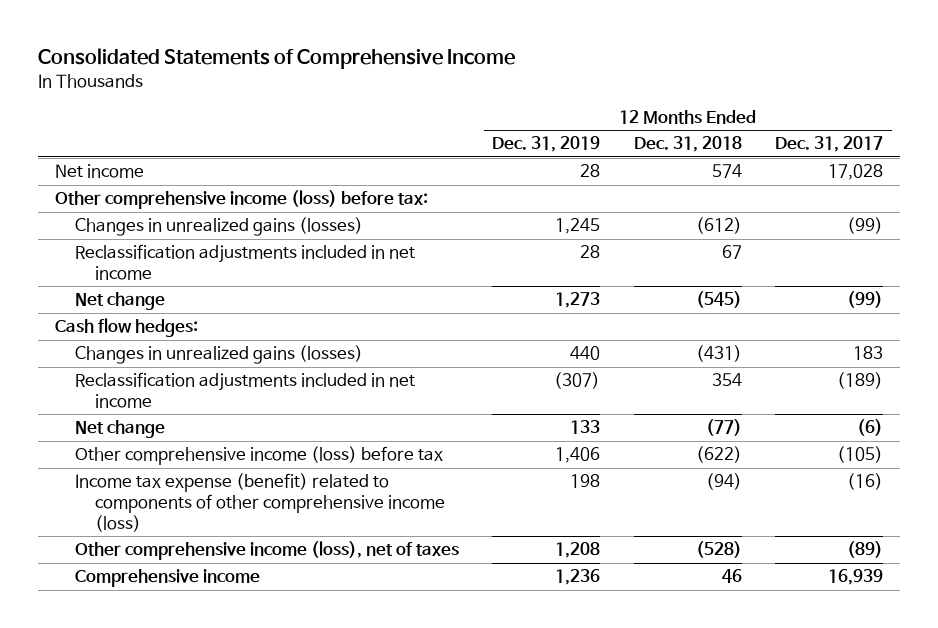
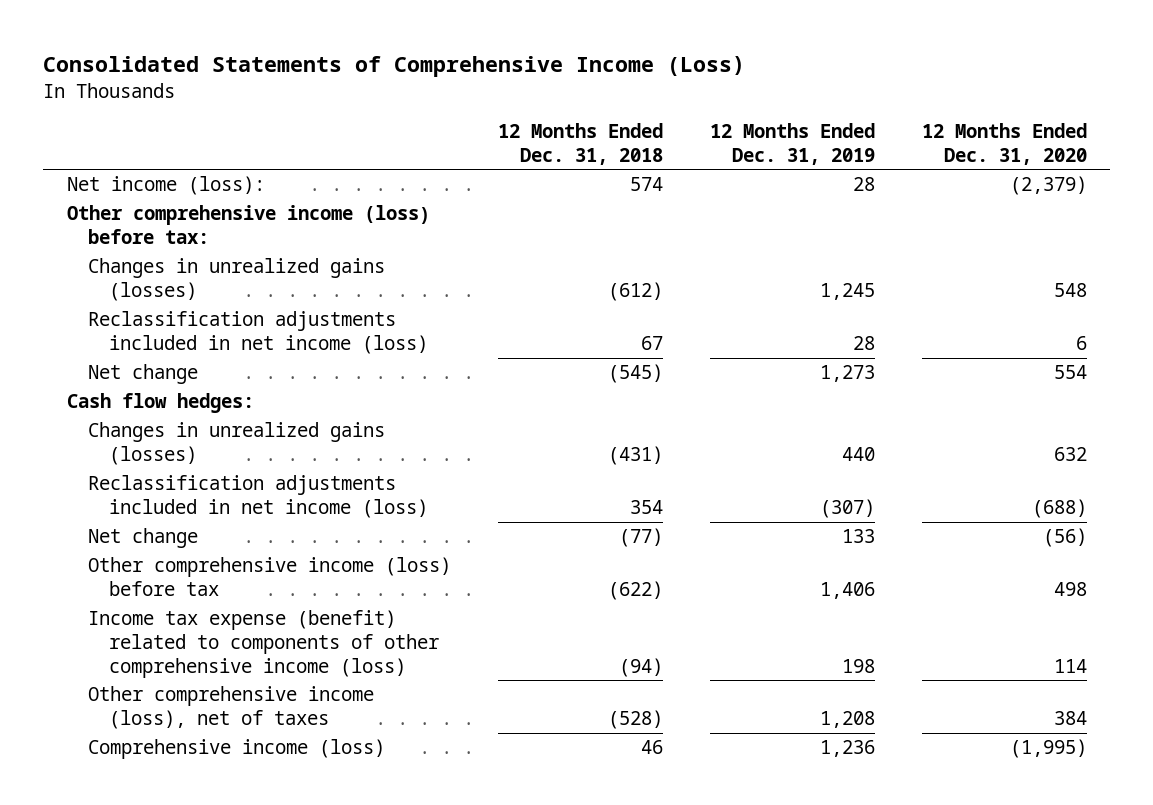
[37,47,515,69] Consolidated Statements of Comprehensive Income -> [43,56,746,78] Consolidated Statements of Comprehensive Income (Loss)
[775,136,884,153] Dec. 31, 2017 -> none
none -> [921,122,1087,165] 12 Months Ended Dec. 31, 2020
[54,164,144,179] Net income -> [66,176,265,196] Net income (loss):
[74,244,415,281] Reclassification adjustments included in net income -> [87,311,428,355] Reclassification adjustments included in net income (loss)
[74,372,415,409] Reclassification adjustments included in net income -> [87,475,428,519] Reclassification adjustments included in net income (loss)
[74,569,260,588] Comprehensive income -> [87,739,385,760] Comprehensive income (loss)

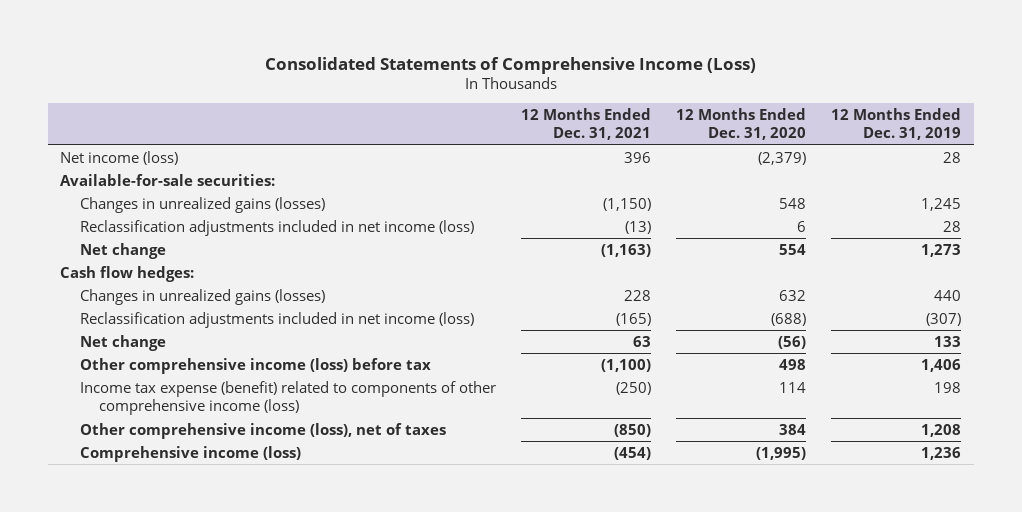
[497,122,663,165] 12 Months Ended Dec. 31, 2018 -> none
none -> [520,108,651,141] 12 Months Ended Dec. 31, 2021
[66,176,265,196] Net income (loss): -> [60,150,179,165] Net income (loss)
[66,205,430,245] Other comprehensive income (loss) before tax: -> [60,173,276,186] Available-for-sale securities:

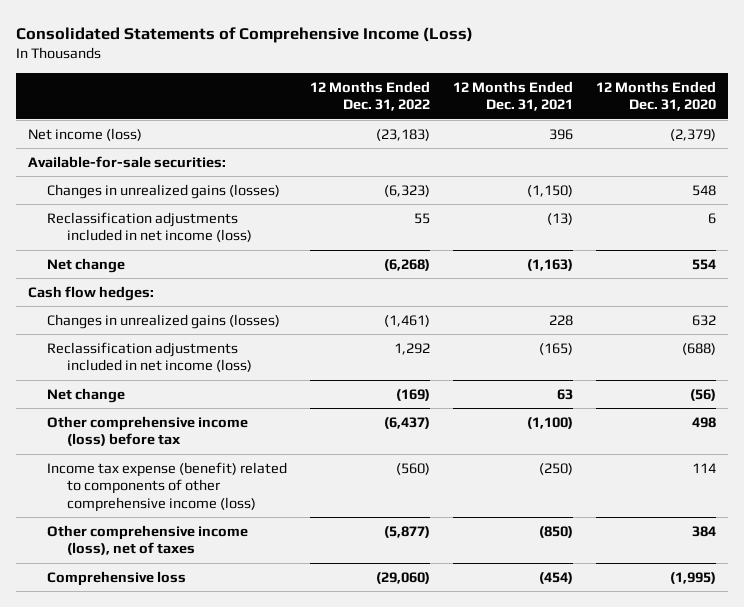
[831,108,962,141] 12 Months Ended Dec. 31, 2019 -> none
none -> [310,80,431,112] 12 Months Ended Dec. 31, 2022
[79,445,301,462] Comprehensive income (loss) -> [47,570,187,586] Comprehensive loss

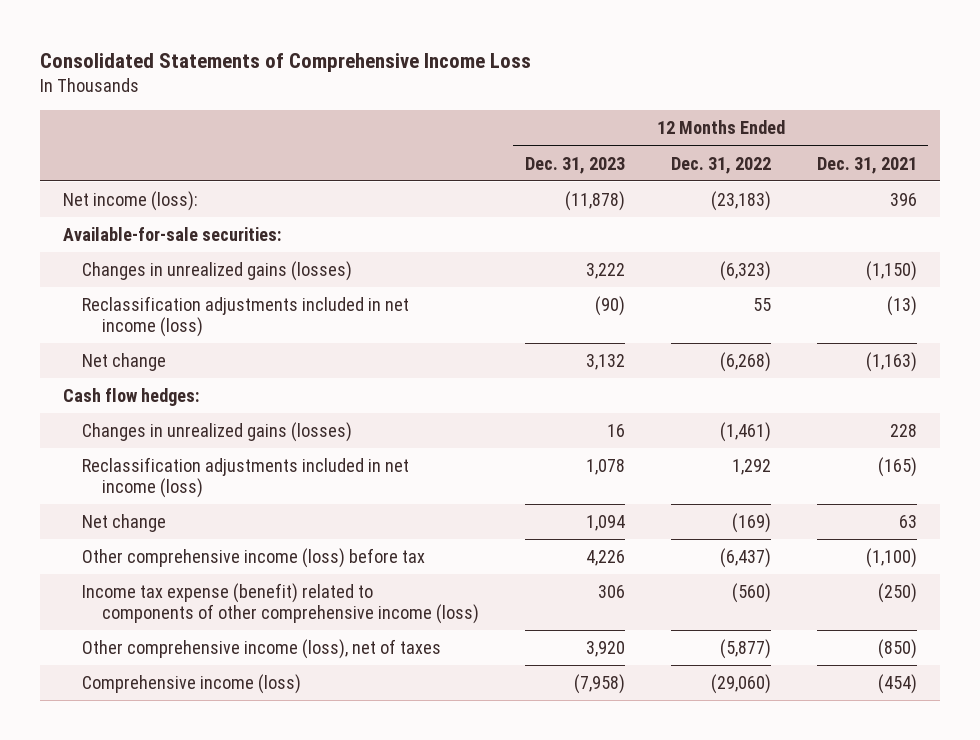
[16,26,474,43] Consolidated Statements of Comprehensive Income (Loss) -> [39,52,531,72] Consolidated Statements of Comprehensive Income Loss
[596,80,717,112] 12 Months Ended Dec. 31, 2020 -> none
none -> [524,156,625,174] Dec. 31, 2023
[27,127,142,141] Net income (loss) -> [63,190,199,211] Net income (loss):
[47,570,187,586] Comprehensive loss -> [82,673,302,694] Comprehensive income (loss)

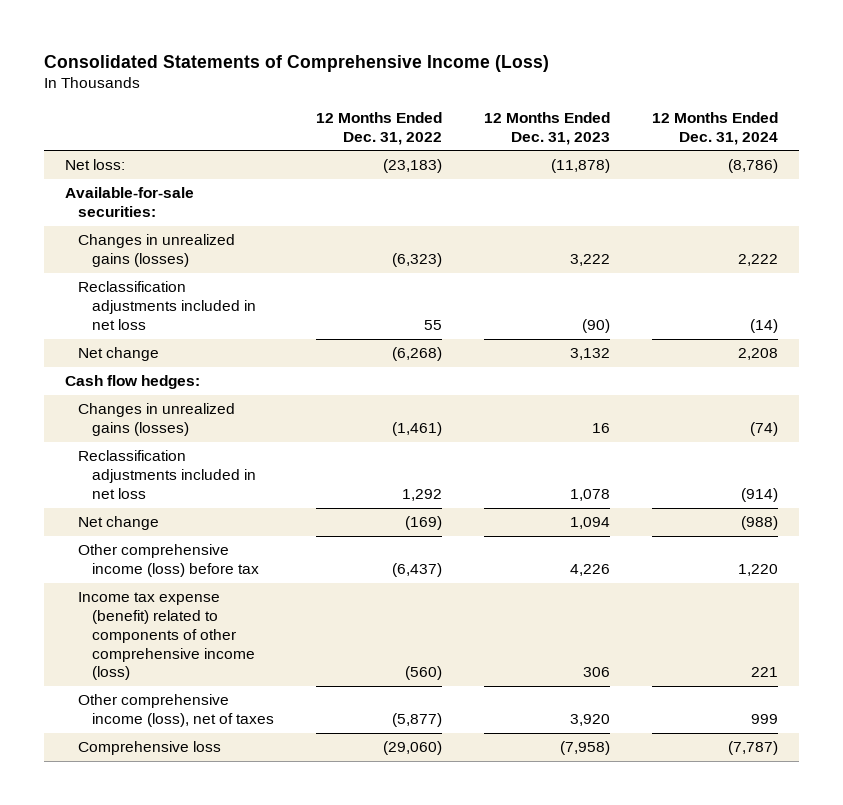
[39,52,531,72] Consolidated Statements of Comprehensive Income Loss -> [44,54,550,72] Consolidated Statements of Comprehensive Income (Loss)
[816,156,917,174] Dec. 31, 2021 -> none
none -> [651,111,778,145] 12 Months Ended Dec. 31, 2024
[63,190,199,211] Net income (loss): -> [65,159,126,171] Net loss:
[82,295,410,337] Reclassification adjustments included in net income (loss) -> [78,281,256,330] Reclassification adjustments included in net loss
[82,456,410,498] Reclassification adjustments included in net income (loss) -> [78,450,256,499] Reclassification adjustments included in net loss
[82,673,302,694] Comprehensive income (loss) -> [78,741,222,756] Comprehensive loss

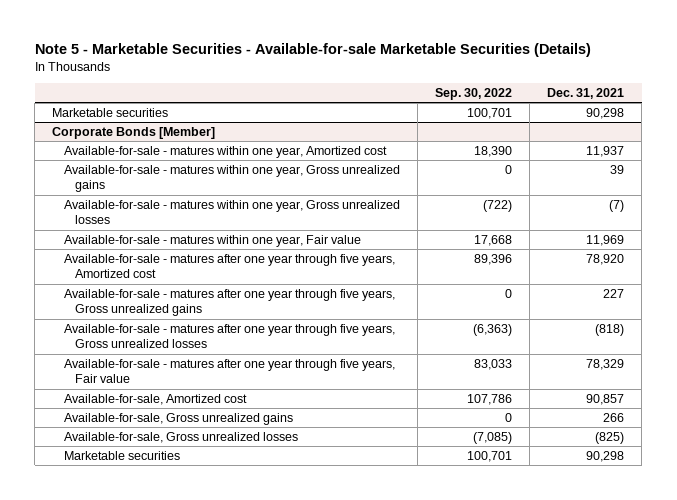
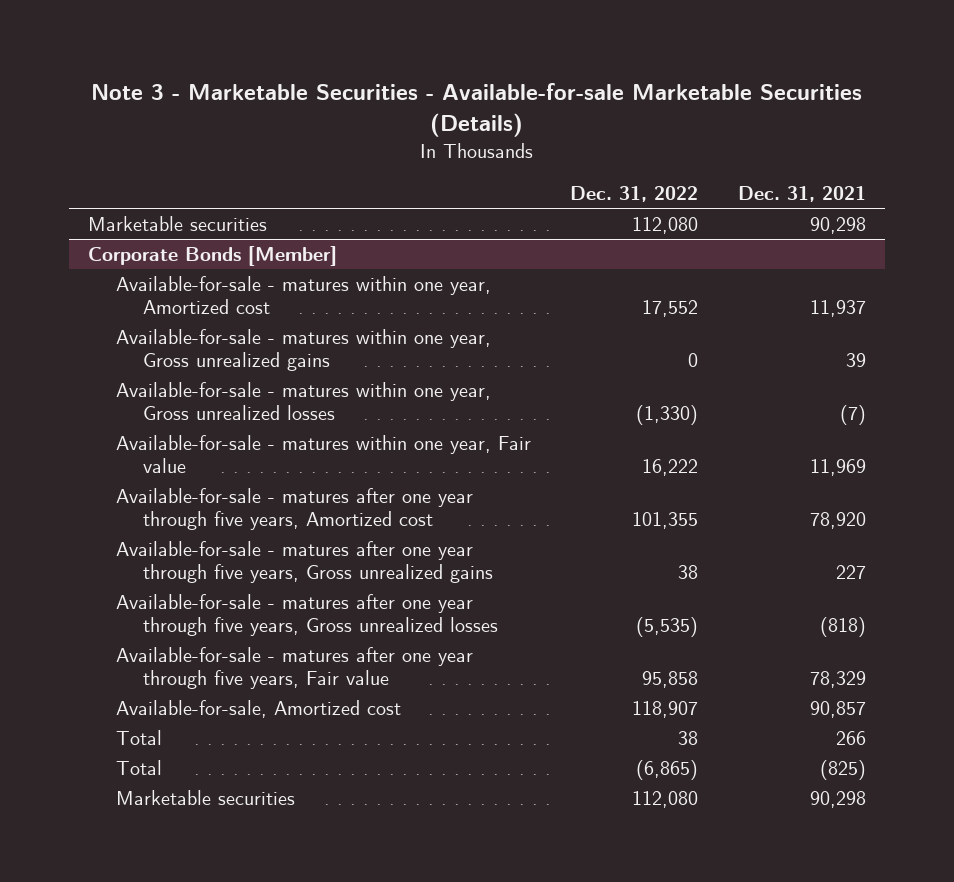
[34,43,591,58] Note 5 - Marketable Securities - Available-for-sale Marketable Securities (Details) -> [90,82,862,138] Note 3 - Marketable Securities - Available-for-sale Marketable Securities (Details)
[435,88,513,101] Sep. 30, 2022 -> none
none -> [570,186,699,203] Dec. 31, 2022
[63,412,293,425] Available-for-sale, Gross unrealized gains -> [115,729,162,745] Total
[63,431,298,443] Available-for-sale, Gross unrealized losses -> [115,759,162,775] Total

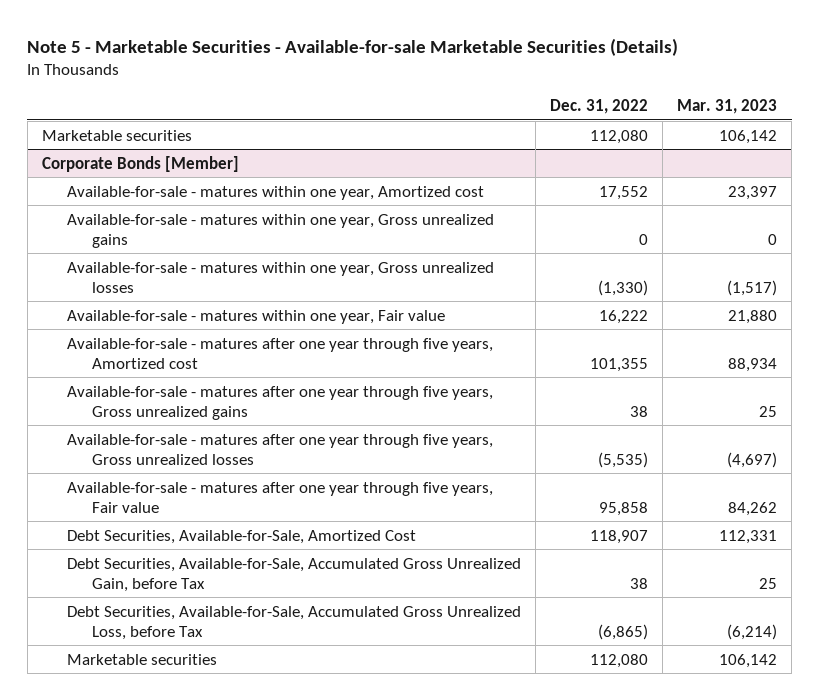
[90,82,862,138] Note 3 - Marketable Securities - Available-for-sale Marketable Securities (Details) -> [27,37,679,56] Note 5 - Marketable Securities - Available-for-sale Marketable Securities (Details)
[737,186,866,203] Dec. 31, 2021 -> none
none -> [677,98,778,114] Mar. 31, 2023
[115,699,401,718] Available-for-sale, Amortized cost -> [66,529,416,544] Debt Securities, Available-for-Sale, Amortized Cost
[115,729,162,745] Total -> [66,557,521,592] Debt Securities, Available-for-Sale, Accumulated Gross Unrealized Gain, before Tax
[115,759,162,775] Total -> [66,605,521,640] Debt Securities, Available-for-Sale, Accumulated Gross Unrealized Loss, before Tax

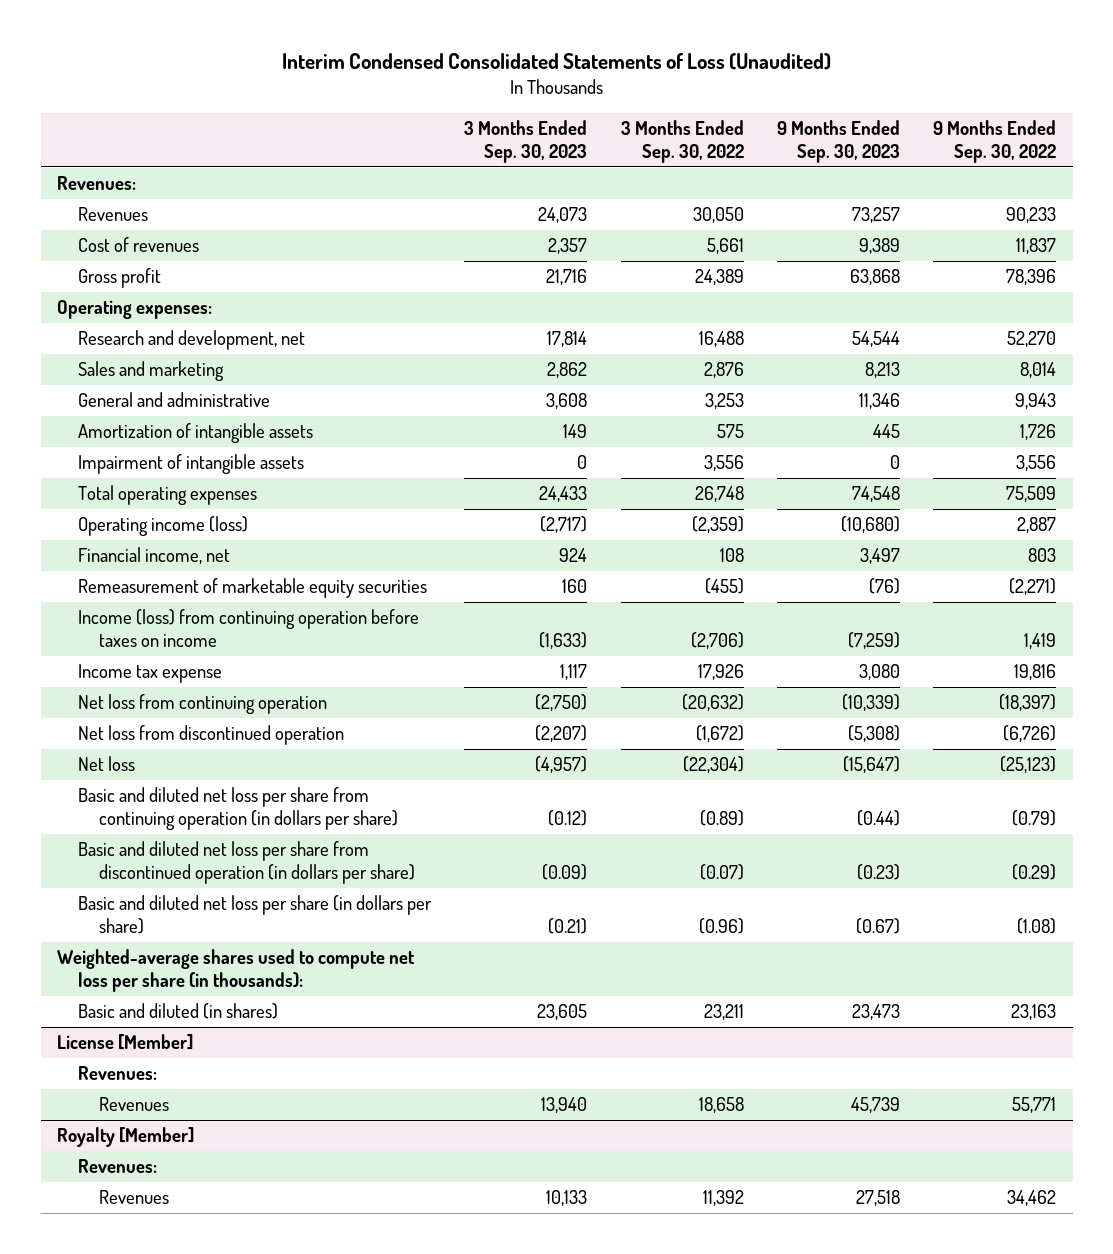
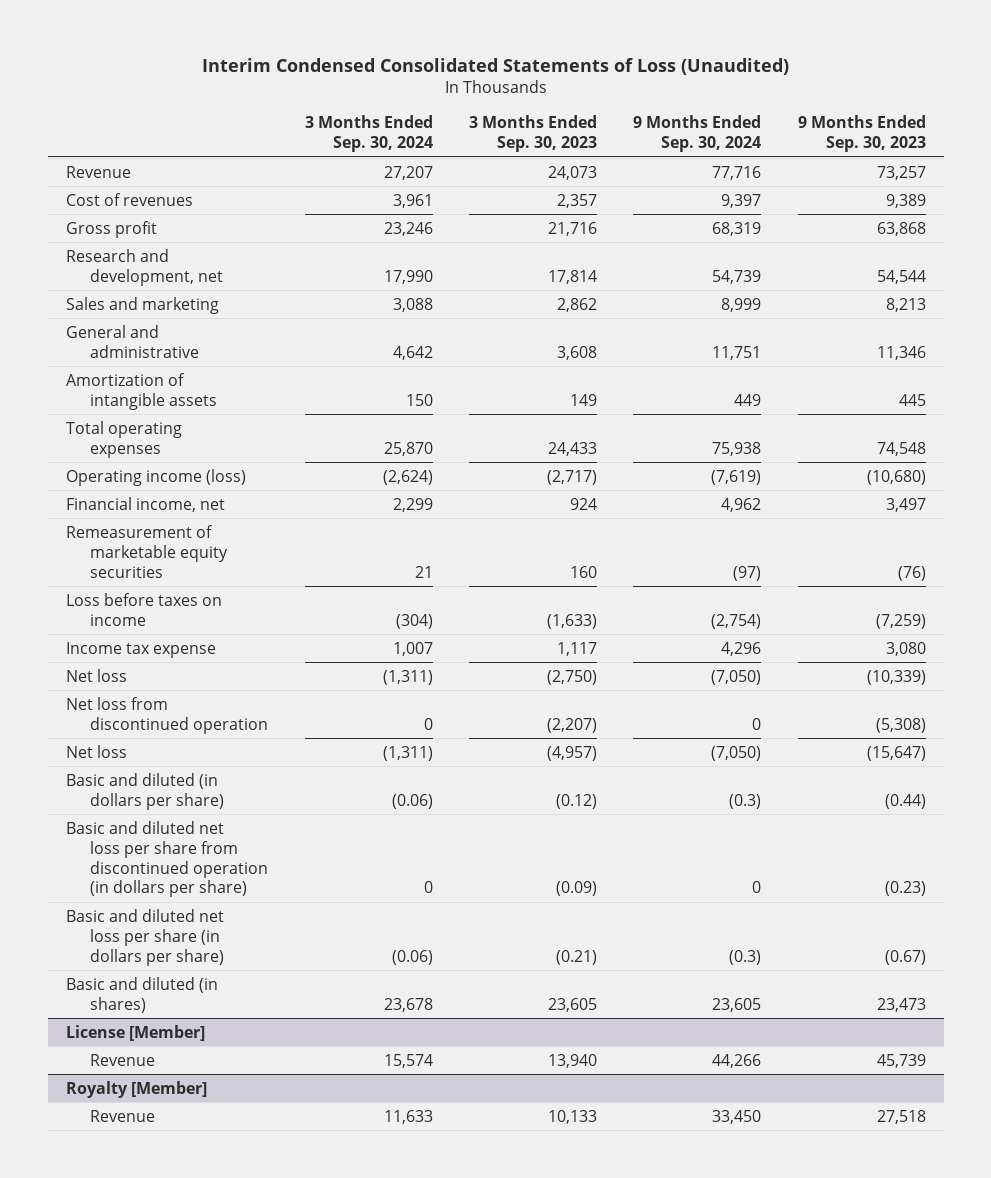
[620,119,744,164] 3 Months Ended Sep. 30, 2022 -> none
[933,119,1057,164] 9 Months Ended Sep. 30, 2022 -> none
none -> [304,115,433,153] 3 Months Ended Sep. 30, 2024
none -> [633,115,762,153] 9 Months Ended Sep. 30, 2024
[57,176,137,191] Revenues: -> none
[78,207,149,222] Revenues -> [65,165,131,178] Revenue
[57,300,213,320] Operating expenses: -> none
[78,454,305,475] Impairment of intangible assets -> none
[78,609,420,648] Income (loss) from continuing operation before taxes on income -> [65,592,222,626] Loss before taxes on income
[78,694,328,715] Net loss from continuing operation -> [65,668,127,682] Net loss
[78,787,398,831] Basic and diluted net loss per share from continuing operation (in dollars per share) -> [65,772,225,810] Basic and diluted (in dollars per share)
[57,949,416,993] Weighted-average shares used to compute net loss per share (in thousands): -> none
[78,1066,158,1081] Revenues: -> none
[98,1097,169,1112] Revenues -> [90,1053,156,1066] Revenue
[78,1159,158,1174] Revenues: -> none
[98,1190,169,1205] Revenues -> [90,1109,156,1122] Revenue

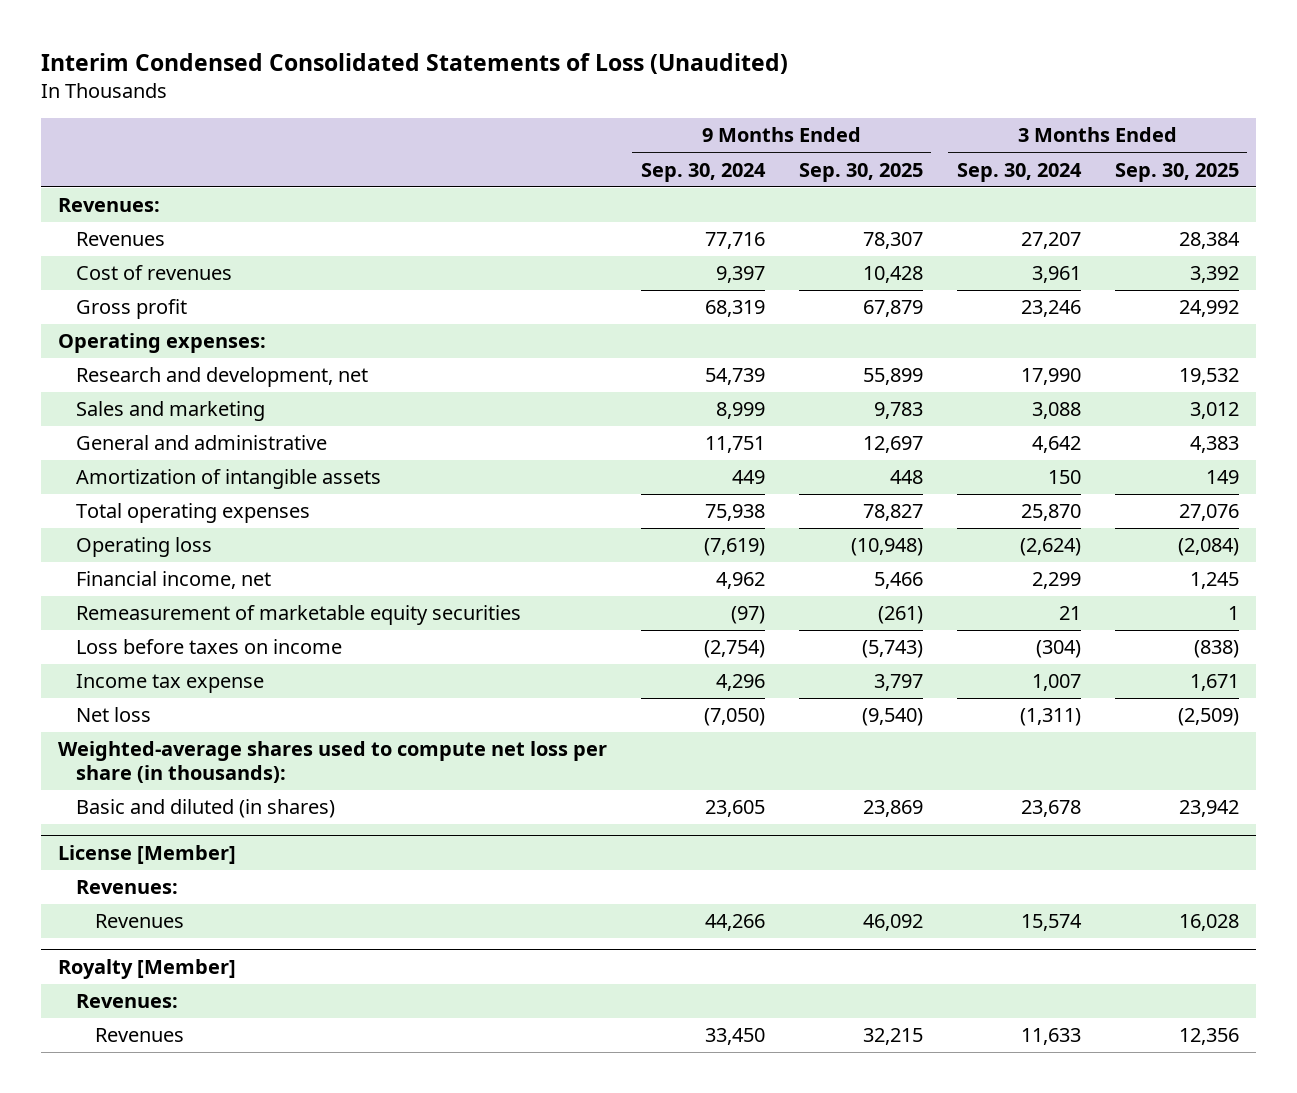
[469,115,598,153] 3 Months Ended Sep. 30, 2023 -> none
[797,115,926,153] 9 Months Ended Sep. 30, 2023 -> none
none -> [798,162,923,182] Sep. 30, 2025
none -> [1114,162,1239,182] Sep. 30, 2025
none -> [57,198,160,213] Revenues:
[65,165,131,178] Revenue -> [76,232,166,247] Revenues
none -> [57,333,266,354] Operating expenses:
[65,468,246,486] Operating income (loss) -> [76,537,213,558] Operating loss
[65,696,269,734] Net loss from discontinued operation -> none
[65,744,127,758] Net loss -> none
[65,772,225,810] Basic and diluted (in dollars per share) -> none
[65,820,269,898] Basic and diluted net loss per share from discontinued operation (in dollars per share) -> none
[65,908,225,966] Basic and diluted net loss per share (in dollars per share) -> none
none -> [57,741,607,784] Weighted-average shares used to compute net loss per share (in thousands):
none -> [76,880,179,895] Revenues:
[90,1053,156,1066] Revenue -> [95,914,185,929] Revenues
none -> [76,994,179,1009] Revenues:
[90,1109,156,1122] Revenue -> [95,1028,185,1043] Revenues

